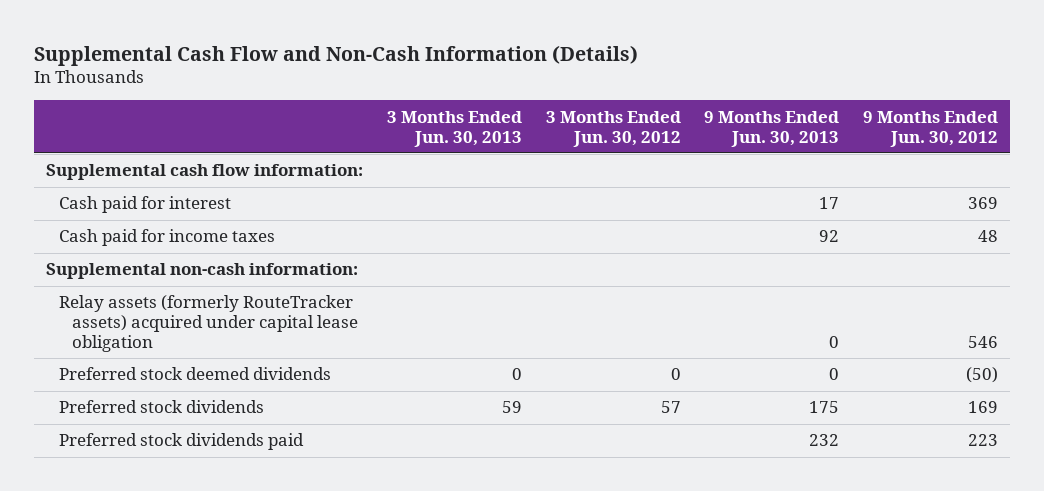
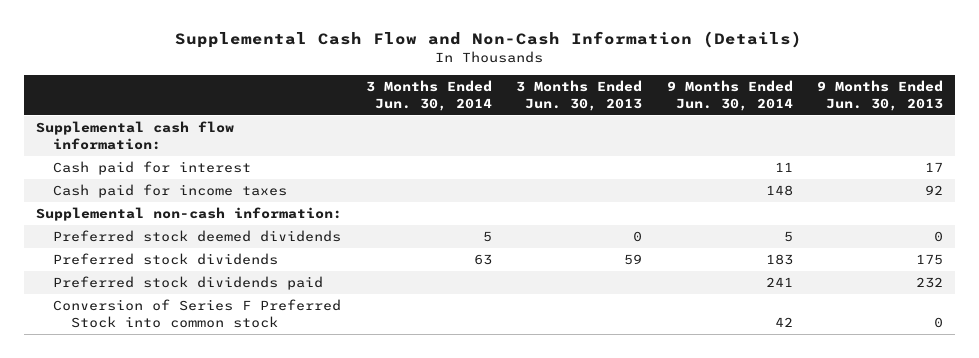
[545,110,681,147] 3 Months Ended Jun. 30, 2012 -> none
[862,110,998,147] 9 Months Ended Jun. 30, 2012 -> none
none -> [366,79,493,111] 3 Months Ended Jun. 30, 2014
none -> [666,79,793,111] 9 Months Ended Jun. 30, 2014
[59,295,359,352] Relay assets (formerly RouteTracker assets) acquired under capital lease obligation -> none
none -> [53,299,342,328] Conversion of Series F Preferred Stock into common stock

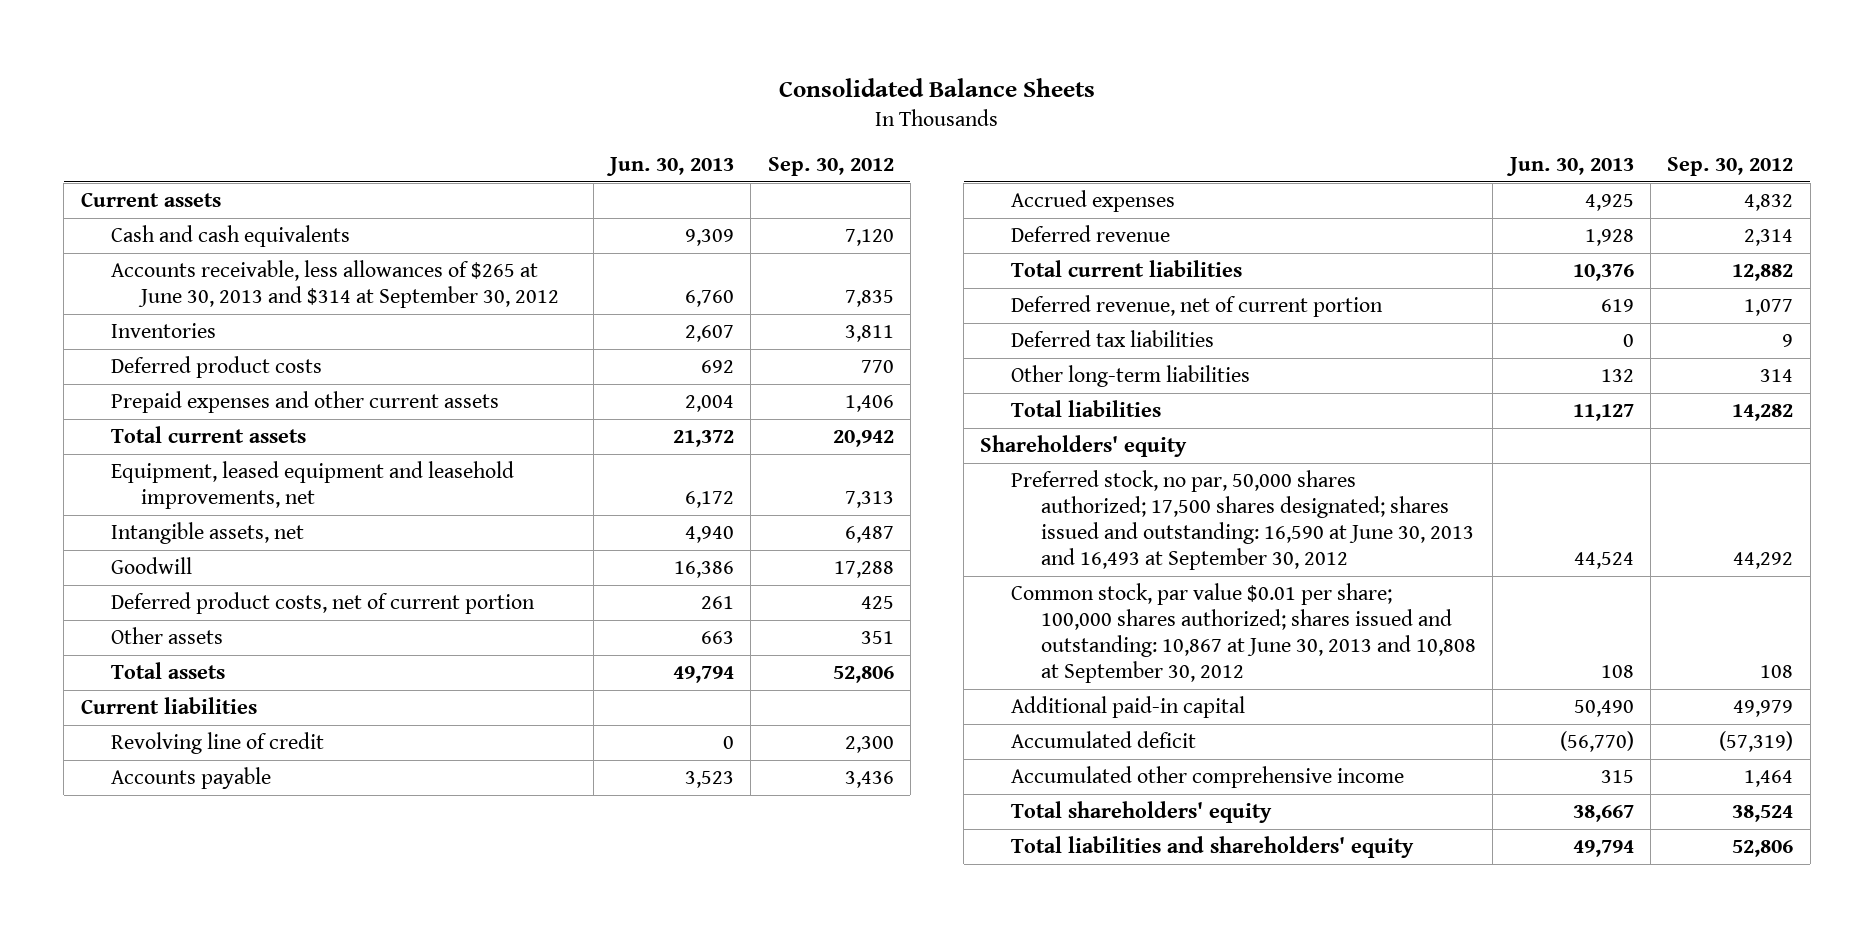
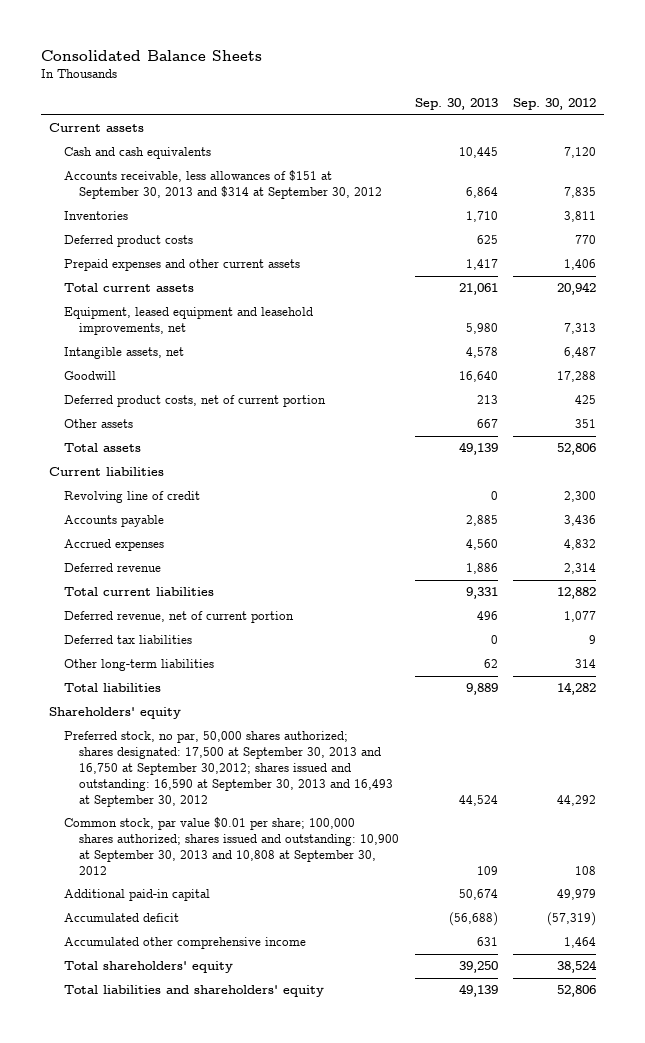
[605,156,734,176] Jun. 30, 2013 -> none
none -> [414,98,498,111] Sep. 30, 2013
[111,260,560,309] Accounts receivable, less allowances of $265 at June 30, 2013 and $314 at September 30, 2012 -> [63,170,382,200] Accounts receivable, less allowances of $151 at September 30, 2013 and $314 at September 30, 2012
[1010,470,1475,570] Preferred stock, no par, 50,000 shares authorized; 17,500 shares designated; shares issued and outstanding: 16,590 at June 30, 2013 and 16,493 at September 30, 2012 -> [63,731,393,807] Preferred stock, no par, 50,000 shares authorized; shares designated: 17,500 at September 30, 2013 and 16,750 at September 30,2012; shares issued and outstanding: 16,590 at September 30, 2013 and 16,493 at September 30, 2012
[1010,583,1477,683] Common stock, par value $0.01 per share; 100,000 shares authorized; shares issued and outstanding: 10,867 at June 30, 2013 and 10,808 at September 30, 2012 -> [63,817,399,875] Common stock, par value $0.01 per share; 100,000 shares authorized; shares issued and outstanding: 10,900 at September 30, 2013 and 10,808 at September 30, 2012

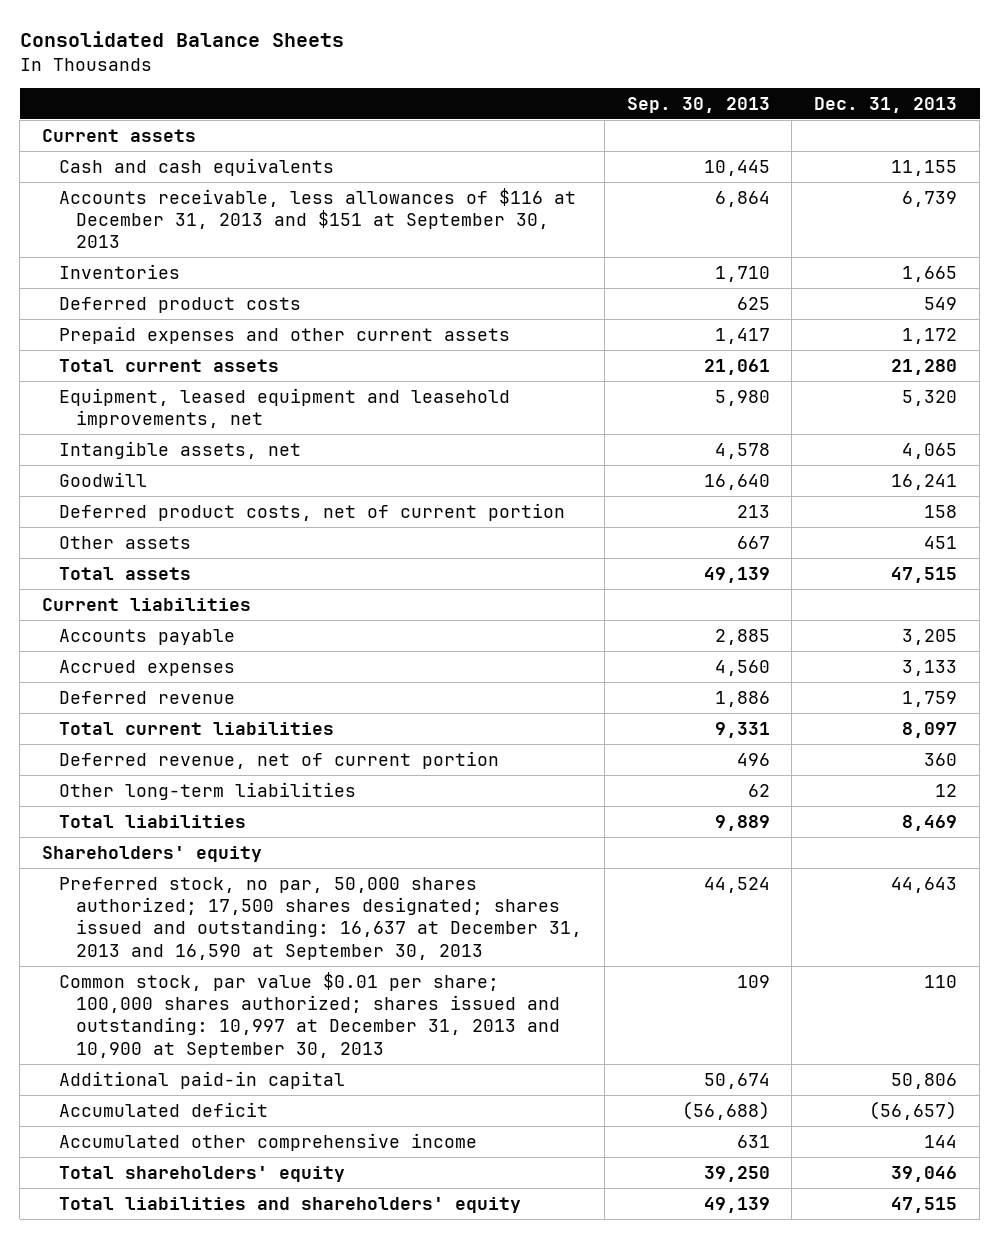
[513,98,597,111] Sep. 30, 2012 -> none
none -> [814,96,958,113] Dec. 31, 2013
[63,170,382,200] Accounts receivable, less allowances of $151 at September 30, 2013 and $314 at September 30, 2012 -> [58,187,576,249] Accounts receivable, less allowances of $116 at December 31, 2013 and $151 at September 30, 2013
[63,491,200,504] Revolving line of credit -> none
[63,635,192,645] Deferred tax liabilities -> none
[63,731,393,807] Preferred stock, no par, 50,000 shares authorized; shares designated: 17,500 at September 30, 2013 and 16,750 at September 30,2012; shares issued and outstanding: 16,590 at September 30, 2013 and 16,493 at September 30, 2012 -> [58,876,582,960] Preferred stock, no par, 50,000 shares authorized; 17,500 shares designated; shares issued and outstanding: 16,637 at December 31, 2013 and 16,590 at September 30, 2013
[63,817,399,875] Common stock, par value $0.01 per share; 100,000 shares authorized; shares issued and outstanding: 10,900 at September 30, 2013 and 10,808 at September 30, 2012 -> [58,971,560,1058] Common stock, par value $0.01 per share; 100,000 shares authorized; shares issued and outstanding: 10,997 at December 31, 2013 and 10,900 at September 30, 2013

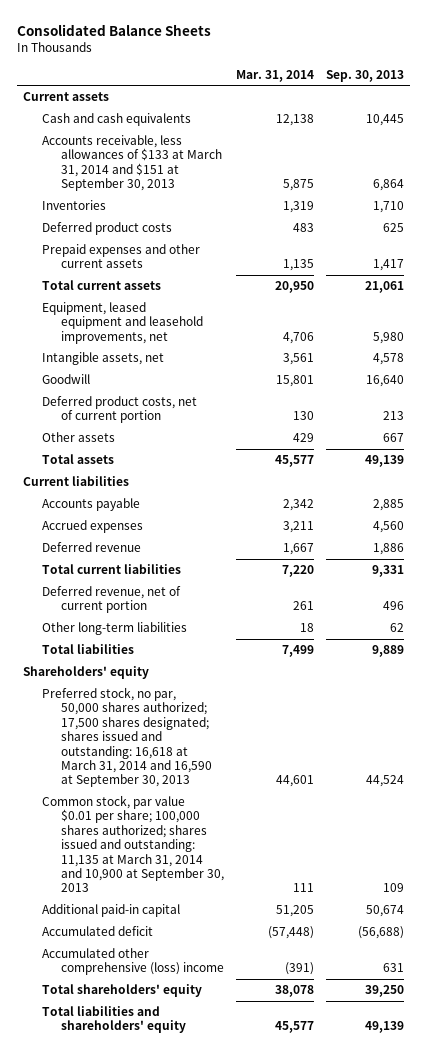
[814,96,958,113] Dec. 31, 2013 -> none
none -> [235,69,314,82] Mar. 31, 2014
[58,187,576,249] Accounts receivable, less allowances of $116 at December 31, 2013 and $151 at September 30, 2013 -> [42,135,222,192] Accounts receivable, less allowances of $133 at March 31, 2014 and $151 at September 30, 2013
[58,876,582,960] Preferred stock, no par, 50,000 shares authorized; 17,500 shares designated; shares issued and outstanding: 16,637 at December 31, 2013 and 16,590 at September 30, 2013 -> [42,687,212,788] Preferred stock, no par, 50,000 shares authorized; 17,500 shares designated; shares issued and outstanding: 16,618 at March 31, 2014 and 16,590 at September 30, 2013
[58,971,560,1058] Common stock, par value $0.01 per share; 100,000 shares authorized; shares issued and outstanding: 10,997 at December 31, 2013 and 10,900 at September 30, 2013 -> [42,795,224,893] Common stock, par value $0.01 per share; 100,000 shares authorized; shares issued and outstanding: 11,135 at March 31, 2014 and 10,900 at September 30, 2013
[58,1132,477,1151] Accumulated other comprehensive income -> [42,948,224,976] Accumulated other comprehensive (loss) income

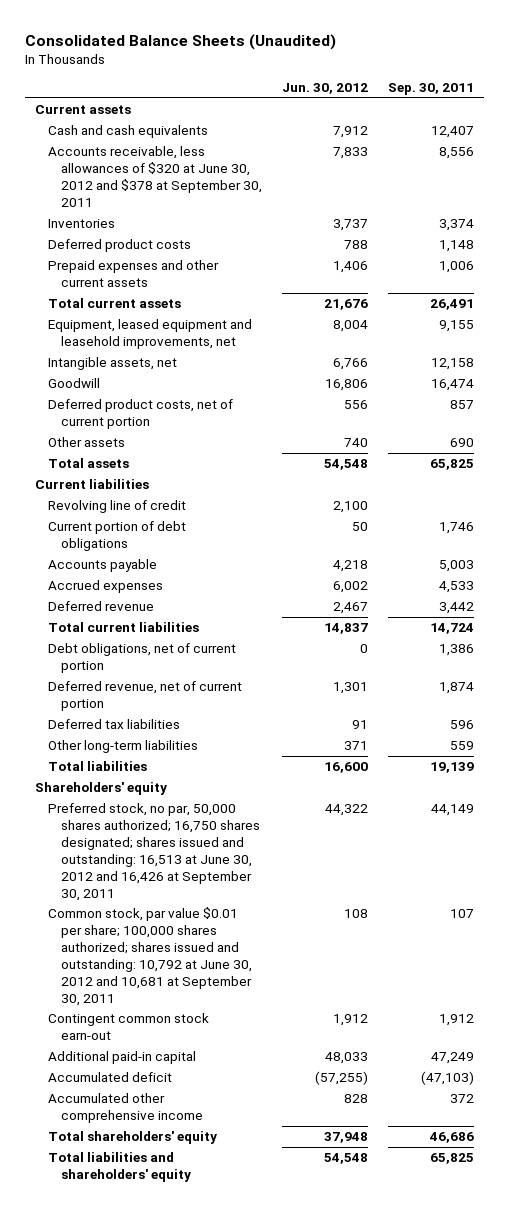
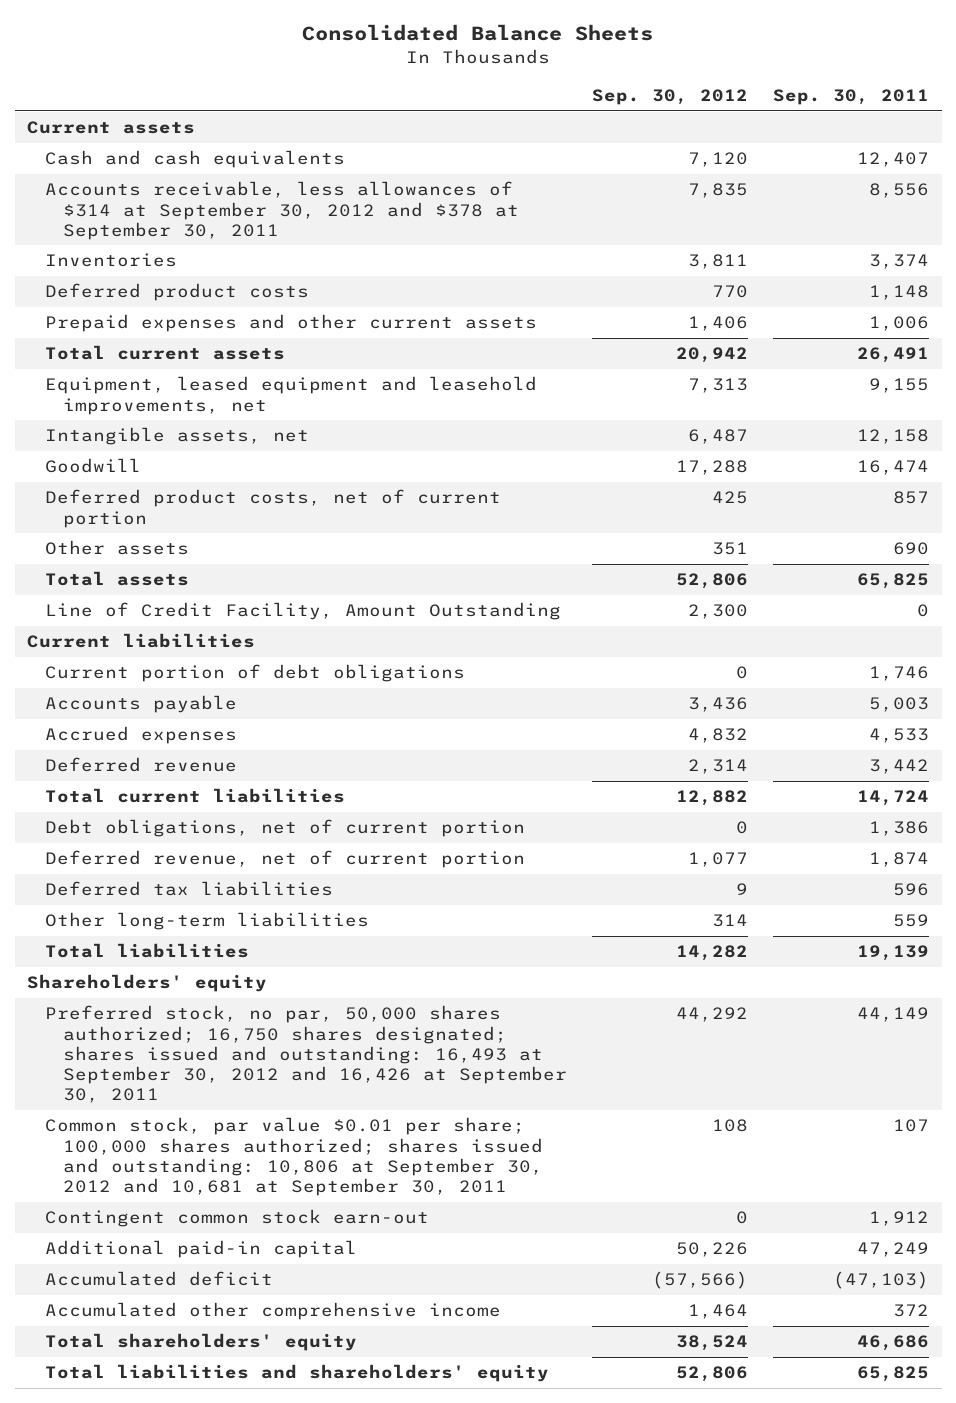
[24,33,336,50] Consolidated Balance Sheets (Unaudited) -> [302,24,654,42] Consolidated Balance Sheets
[281,83,368,95] Jun. 30, 2012 -> none
none -> [592,88,749,105] Sep. 30, 2012
[47,146,262,207] Accounts receivable, less allowances of $320 at June 30, 2012 and $378 at September 30, 2011 -> [45,181,519,240] Accounts receivable, less allowances of $314 at September 30, 2012 and $378 at September 30, 2011
none -> [45,602,562,621] Line of Credit Facility, Amount Outstanding
[47,500,186,514] Revolving line of credit -> none
[47,803,260,901] Preferred stock, no par, 50,000 shares authorized; 16,750 shares designated; shares issued and outstanding: 16,513 at June 30, 2012 and 16,426 at September 30, 2011 -> [45,1005,567,1103] Preferred stock, no par, 50,000 shares authorized; 16,750 shares designated; shares issued and outstanding: 16,493 at September 30, 2012 and 16,426 at September 30, 2011
[47,907,252,1006] Common stock, par value $0.01 per share; 100,000 shares authorized; shares issued and outstanding: 10,792 at June 30, 2012 and 10,681 at September 30, 2011 -> [45,1117,543,1196] Common stock, par value $0.01 per share; 100,000 shares authorized; shares issued and outstanding: 10,806 at September 30, 2012 and 10,681 at September 30, 2011

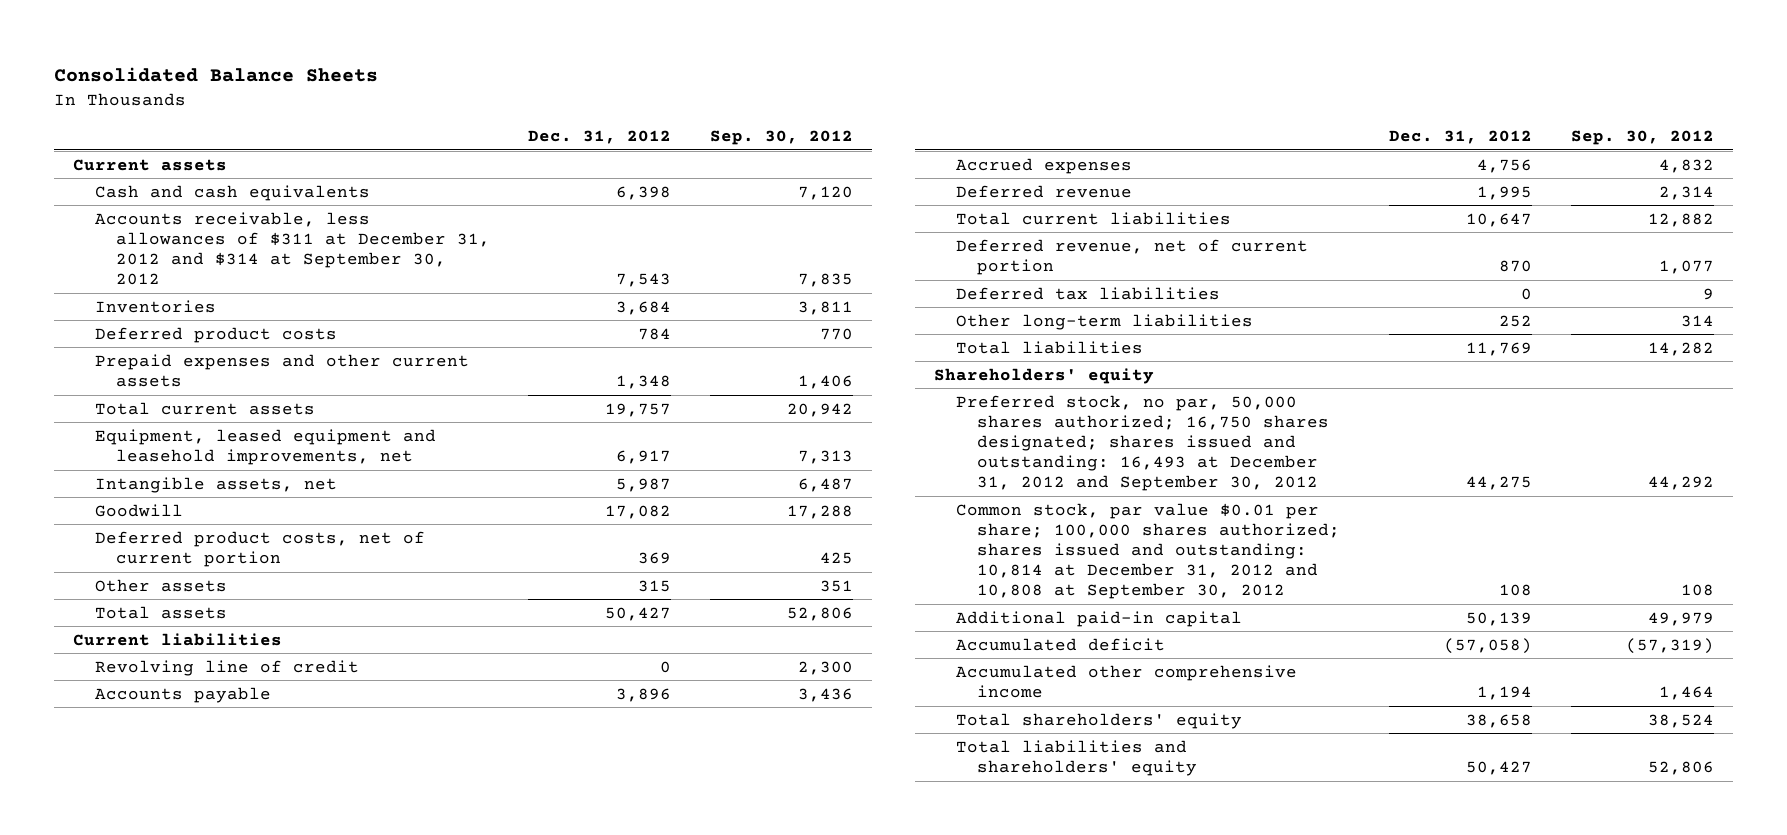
[773,88,930,105] Sep. 30, 2011 -> none
none -> [528,129,672,144] Dec. 31, 2012
[45,181,519,240] Accounts receivable, less allowances of $314 at September 30, 2012 and $378 at September 30, 2011 -> [94,211,491,286] Accounts receivable, less allowances of $311 at December 31, 2012 and $314 at September 30, 2012
[45,602,562,621] Line of Credit Facility, Amount Outstanding -> none
[45,664,466,683] Current portion of debt obligations -> none
none -> [94,659,359,676] Revolving line of credit
[45,819,526,838] Debt obligations, net of current portion -> none
[45,1209,430,1228] Contingent common stock earn-out -> none
[45,1005,567,1103] Preferred stock, no par, 50,000 shares authorized; 16,750 shares designated; shares issued and outstanding: 16,493 at September 30, 2012 and 16,426 at September 30, 2011 -> [955,394,1330,492] Preferred stock, no par, 50,000 shares authorized; 16,750 shares designated; shares issued and outstanding: 16,493 at December 31, 2012 and September 30, 2012
[45,1117,543,1196] Common stock, par value $0.01 per share; 100,000 shares authorized; shares issued and outstanding: 10,806 at September 30, 2012 and 10,681 at September 30, 2011 -> [955,502,1341,600] Common stock, par value $0.01 per share; 100,000 shares authorized; shares issued and outstanding: 10,814 at December 31, 2012 and 10,808 at September 30, 2012
[676,1242,749,1258] 50,226 -> [1647,611,1714,626] 49,979
[652,1271,749,1290] (57,566) -> [1625,637,1714,654] (57,319)

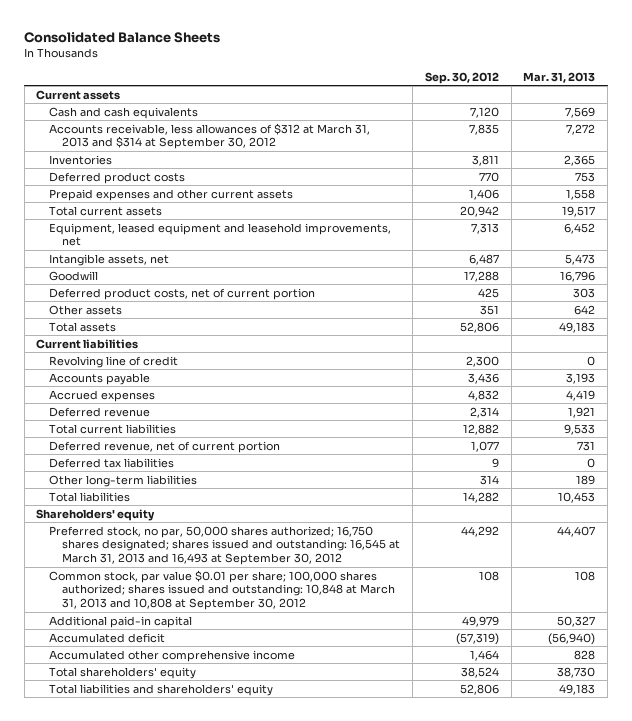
[528,129,672,144] Dec. 31, 2012 -> none
none -> [523,71,596,83] Mar. 31, 2013
[94,211,491,286] Accounts receivable, less allowances of $311 at December 31, 2012 and $314 at September 30, 2012 -> [49,122,371,150] Accounts receivable, less allowances of $312 at March 31, 2013 and $314 at September 30, 2012
[955,394,1330,492] Preferred stock, no par, 50,000 shares authorized; 16,750 shares designated; shares issued and outstanding: 16,493 at December 31, 2012 and September 30, 2012 -> [49,525,401,566] Preferred stock, no par, 50,000 shares authorized; 16,750 shares designated; shares issued and outstanding: 16,545 at March 31, 2013 and 16,493 at September 30, 2012
[955,502,1341,600] Common stock, par value $0.01 per share; 100,000 shares authorized; shares issued and outstanding: 10,814 at December 31, 2012 and 10,808 at September 30, 2012 -> [49,569,396,611] Common stock, par value $0.01 per share; 100,000 shares authorized; shares issued and outstanding: 10,848 at March 31, 2013 and 10,808 at September 30, 2012

